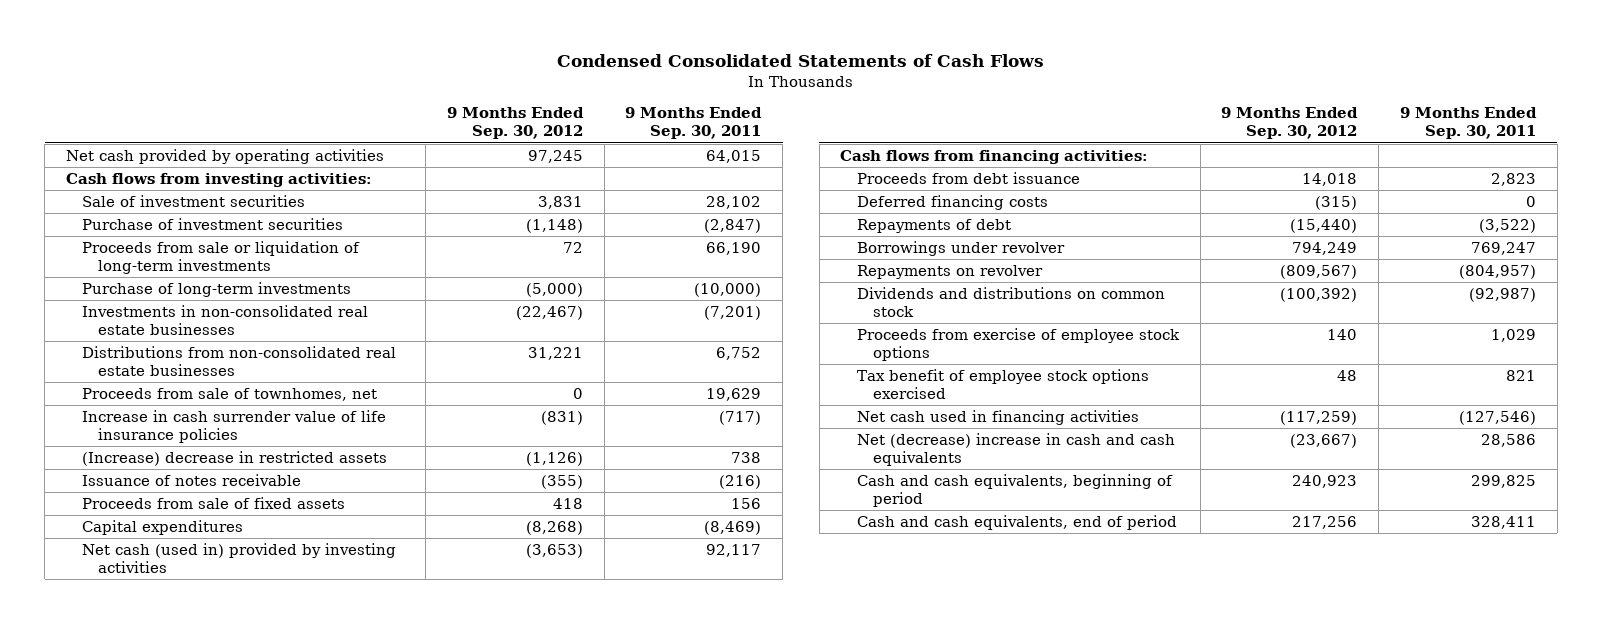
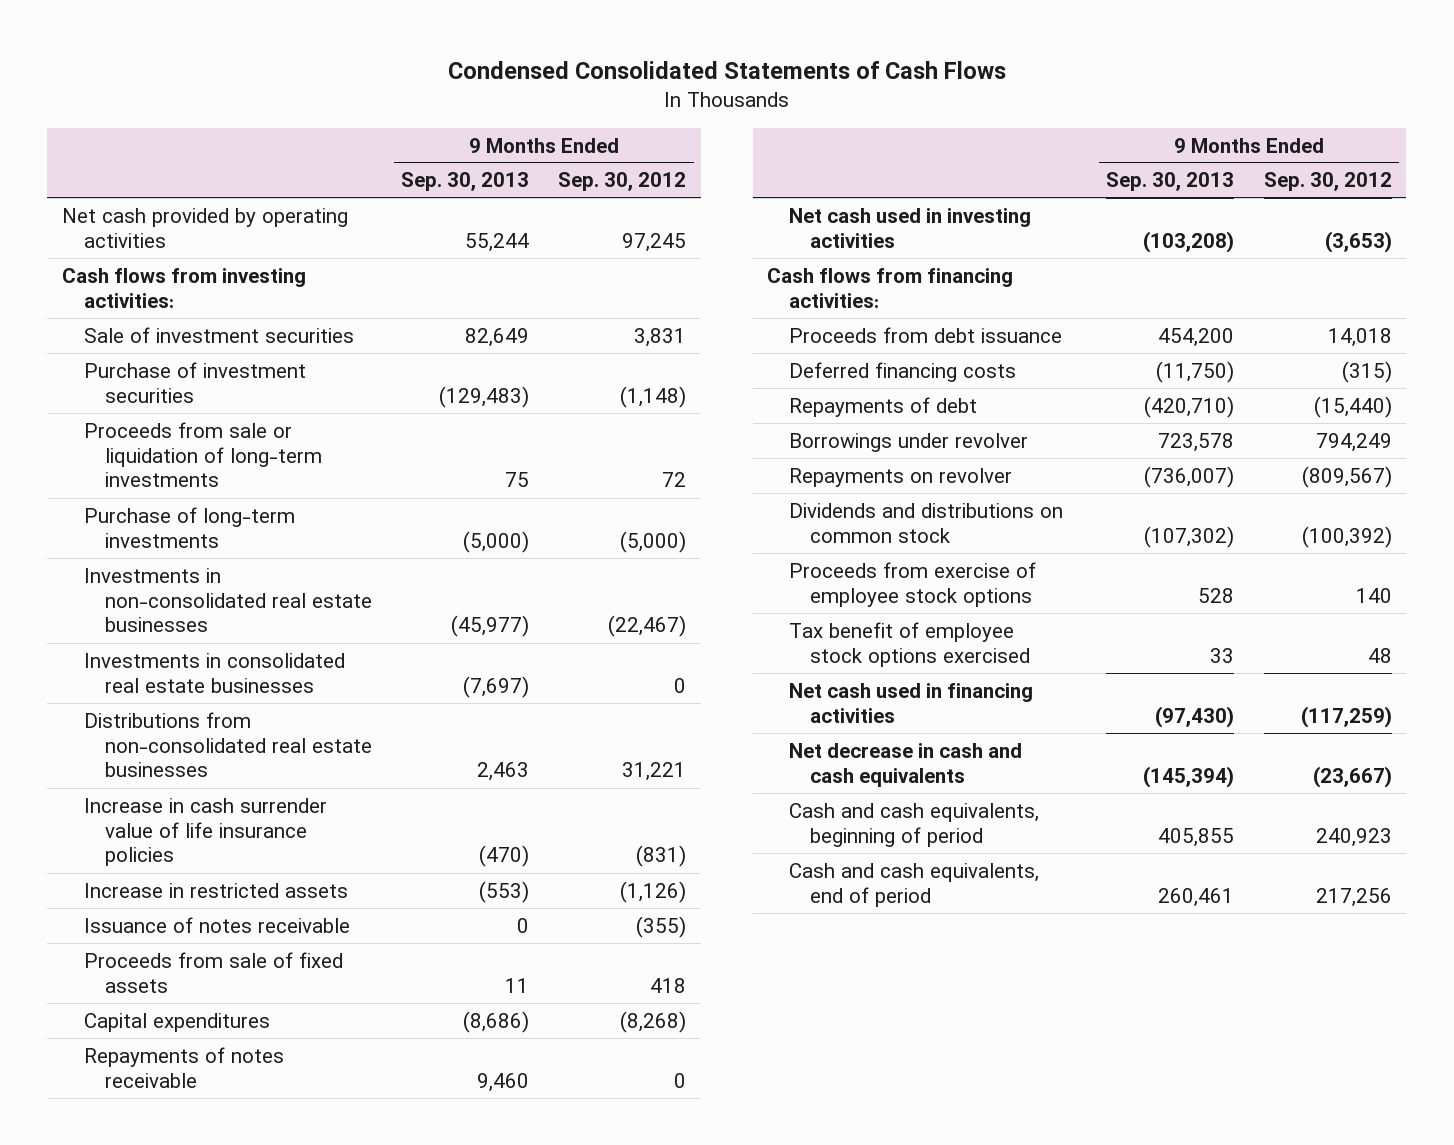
[625,107,763,140] 9 Months Ended Sep. 30, 2011 -> none
none -> [401,172,530,192] Sep. 30, 2013
none -> [83,652,345,693] Investments in consolidated real estate businesses
[82,387,378,401] Proceeds from sale of townhomes, net -> none
[82,450,388,466] (Increase) decrease in restricted assets -> [83,882,348,898] Increase in restricted assets
none -> [83,1046,284,1088] Repayments of notes receivable
[82,542,397,573] Net cash (used in) provided by investing activities -> [788,207,1031,248] Net cash used in investing activities
[856,432,1175,466] Net (decrease) increase in cash and cash equivalents -> [788,742,1022,787] Net decrease in cash and cash equivalents

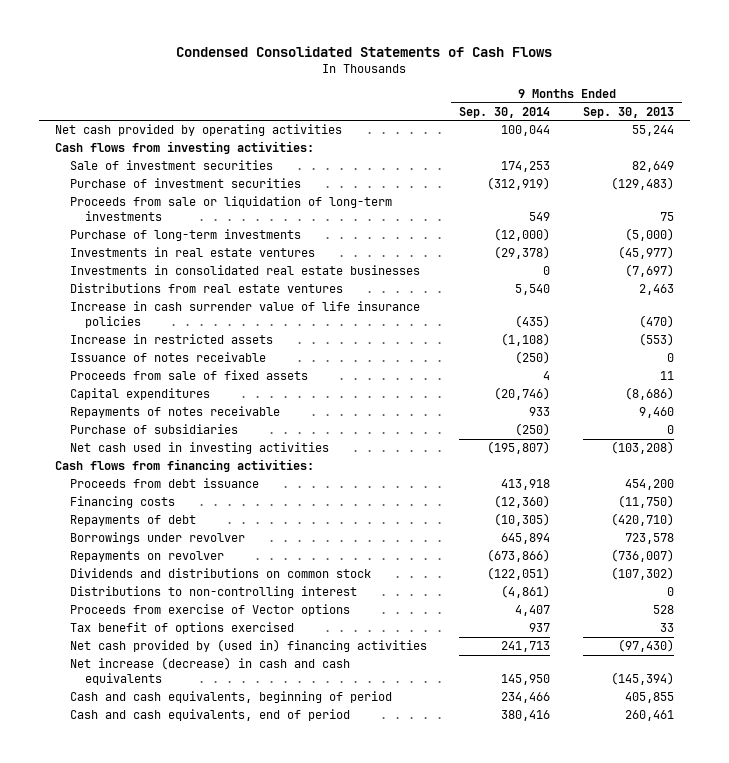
[558,172,687,192] Sep. 30, 2012 -> none
none -> [459,106,551,118] Sep. 30, 2014
[83,567,372,633] Investments in non-consolidated real estate businesses -> [69,247,315,258] Investments in real estate ventures
[83,711,372,778] Distributions from non-consolidated real estate businesses -> [69,283,343,294] Distributions from real estate ventures
none -> [69,424,238,435] Purchase of subsidiaries
[788,361,1016,382] Deferred financing costs -> [69,496,175,509] Financing costs
none -> [69,586,357,599] Distributions to non-controlling interest
[788,561,1036,607] Proceeds from exercise of employee stock options -> [69,604,350,617] Proceeds from exercise of Vector options
[788,621,1031,667] Tax benefit of employee stock options exercised -> [69,622,294,635] Tax benefit of options exercised
[788,682,1033,723] Net cash used in financing activities -> [69,639,427,653] Net cash provided by (used in) financing activities
[788,742,1022,787] Net decrease in cash and cash equivalents -> [69,657,350,686] Net increase (decrease) in cash and cash equivalents

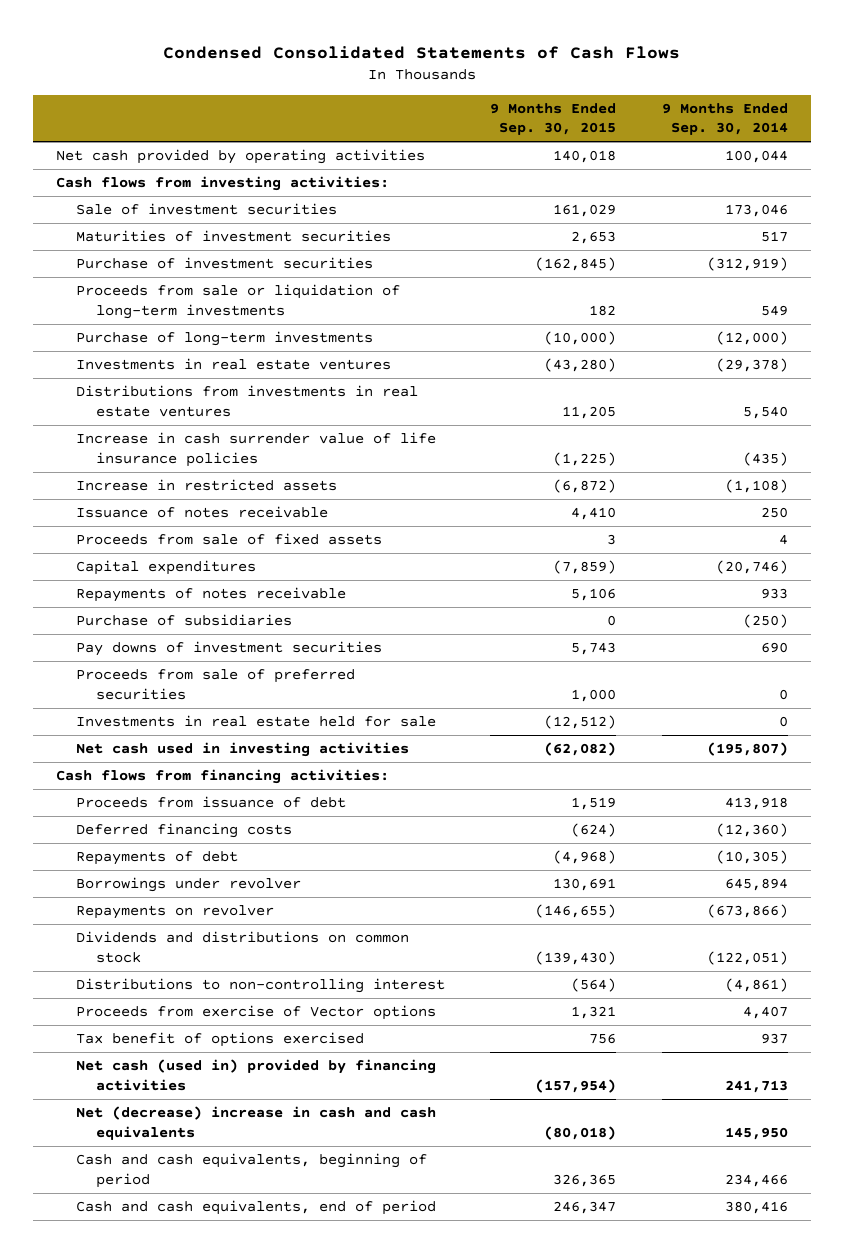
[582,106,674,118] Sep. 30, 2013 -> none
none -> [490,102,617,136] 9 Months Ended Sep. 30, 2015
[501,161,551,173] 174,253 -> [725,204,789,218] 173,046
none -> [75,230,391,243] Maturities of investment securities
[69,265,420,276] Investments in consolidated real estate businesses -> none
[69,283,343,294] Distributions from real estate ventures -> [75,385,418,417] Distributions from investments in real estate ventures
[515,351,551,365] (250) -> [761,507,789,519] 250
none -> [75,641,382,657] Pay downs of investment securities
none -> [75,669,355,700] Proceeds from sale of preferred securities
none -> [75,715,436,728] Investments in real estate held for sale
[69,478,259,489] Proceeds from debt issuance -> [75,796,346,809] Proceeds from issuance of debt
[69,496,175,509] Financing costs -> [75,823,292,839] Deferred financing costs
[69,639,427,653] Net cash provided by (used in) financing activities -> [75,1059,436,1091] Net cash (used in) provided by financing activities
[69,657,350,686] Net increase (decrease) in cash and cash equivalents -> [75,1106,436,1140] Net (decrease) increase in cash and cash equivalents

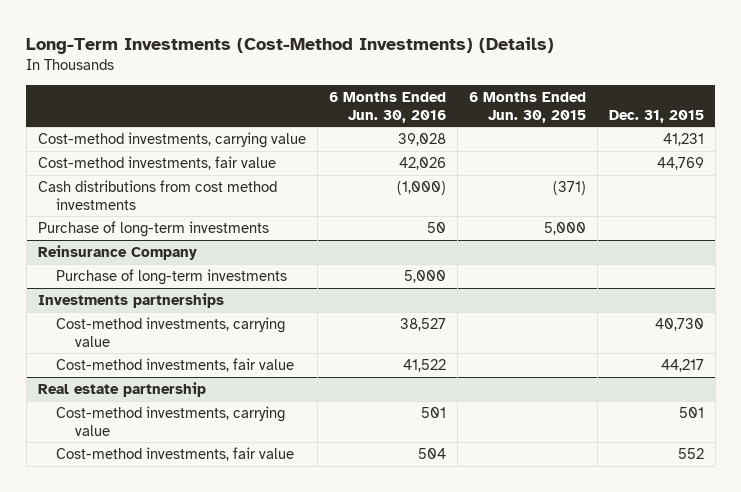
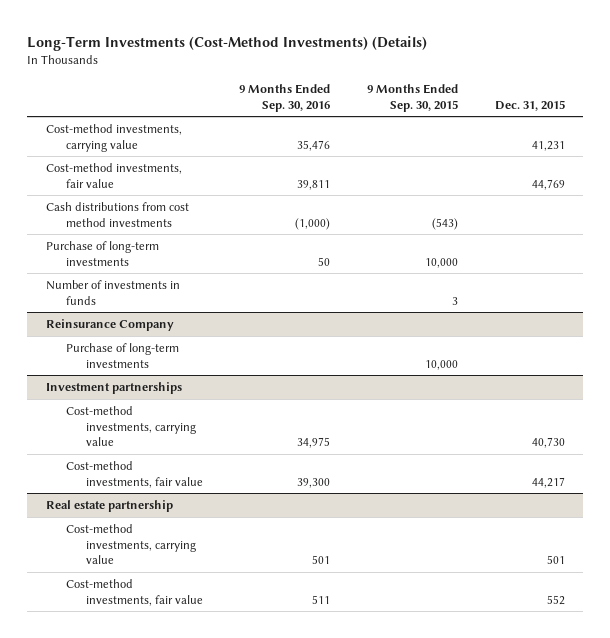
[328,91,446,123] 6 Months Ended Jun. 30, 2016 -> none
[468,91,586,123] 6 Months Ended Jun. 30, 2015 -> none
none -> [239,83,331,112] 9 Months Ended Sep. 30, 2016
none -> [367,83,459,112] 9 Months Ended Sep. 30, 2015
none -> [45,280,180,305] Number of investments in funds
[37,292,224,308] Investments partnerships -> [45,382,182,395] Investment partnerships

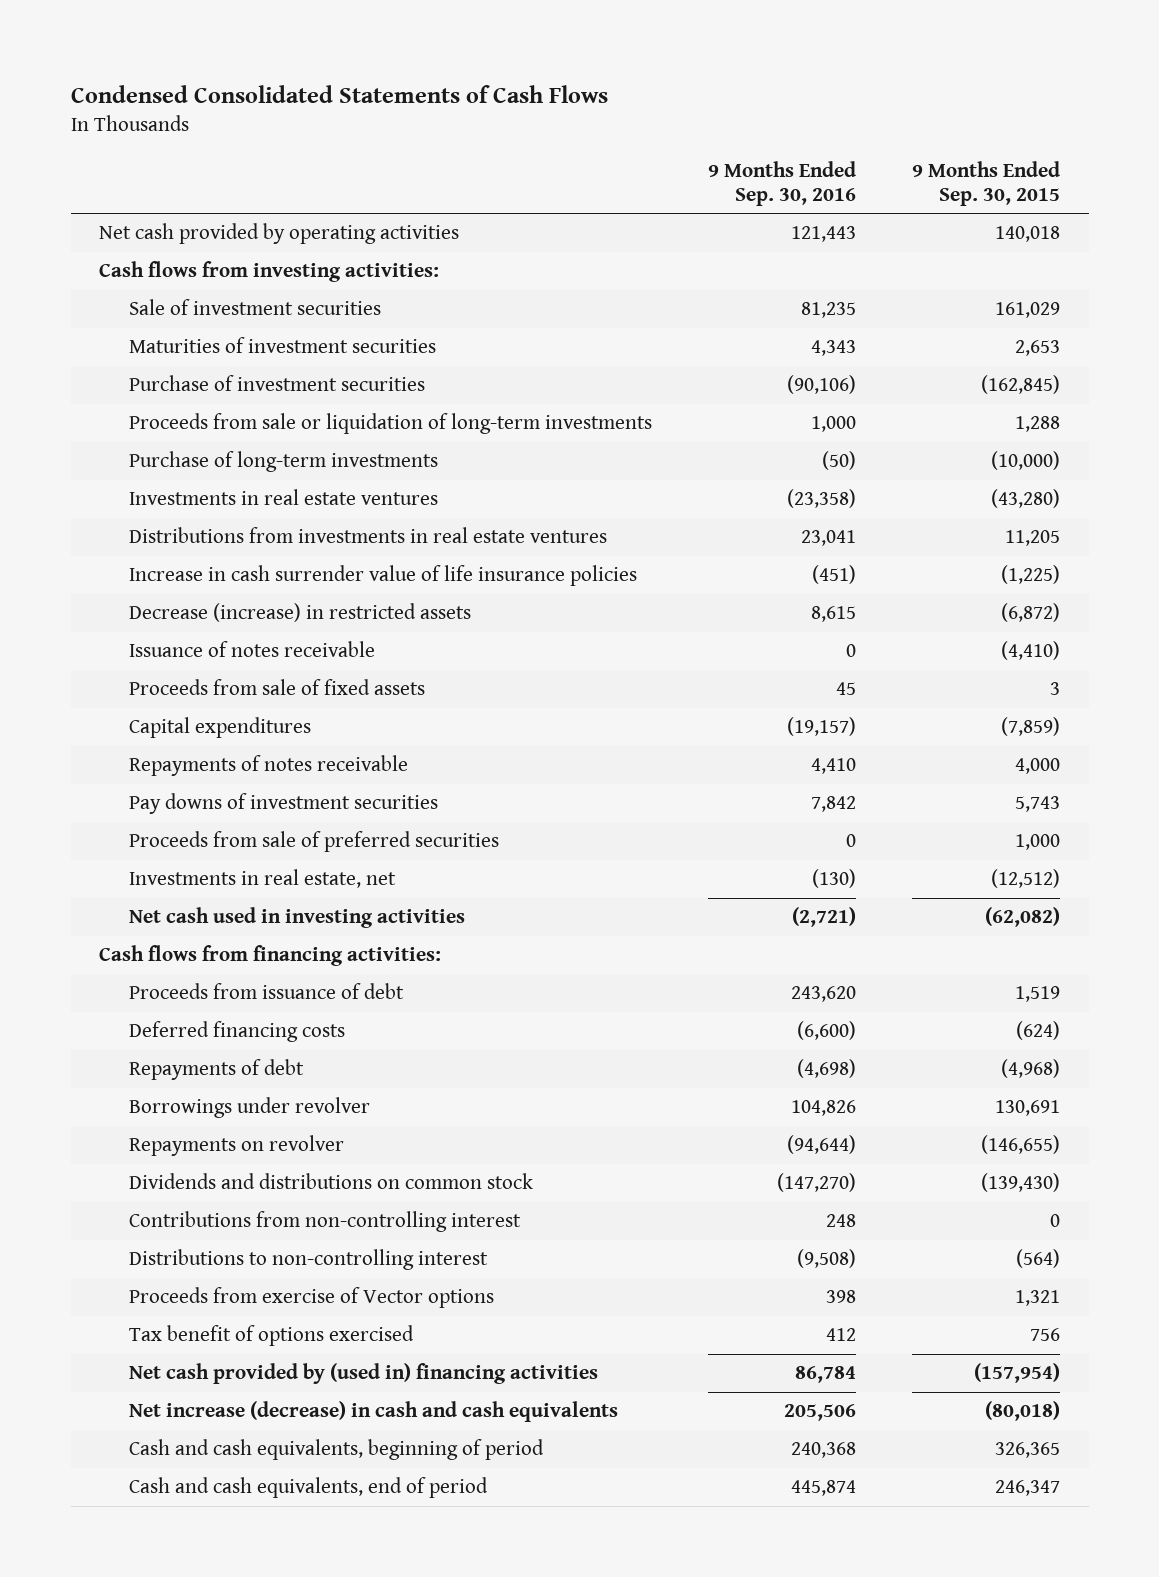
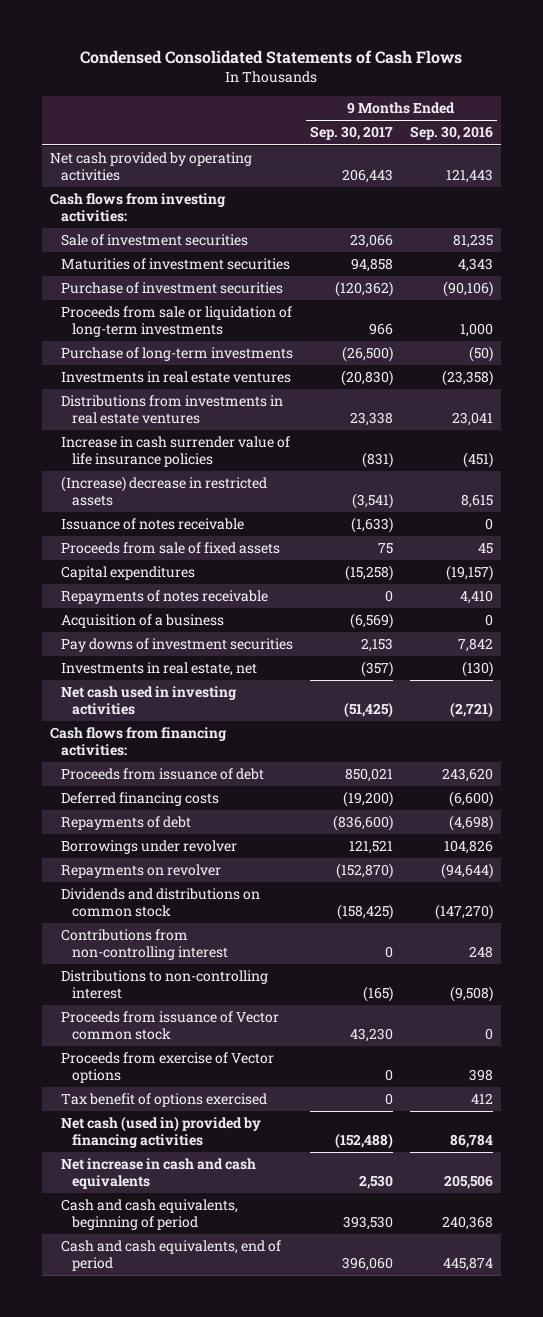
[912,160,1061,206] 9 Months Ended Sep. 30, 2015 -> none
none -> [310,126,394,141] Sep. 30, 2017
[129,603,472,623] Decrease (increase) in restricted assets -> [61,476,268,506] (Increase) decrease in restricted assets
none -> [61,614,225,629] Acquisition of a business
[129,831,500,853] Proceeds from sale of preferred securities -> none
none -> [61,1011,280,1040] Proceeds from issuance of Vector common stock
[129,1363,599,1385] Net cash provided by (used in) financing activities -> [61,1116,262,1148] Net cash (used in) provided by financing activities
[129,1401,619,1423] Net increase (decrease) in cash and cash equivalents -> [61,1158,257,1189] Net increase in cash and cash equivalents

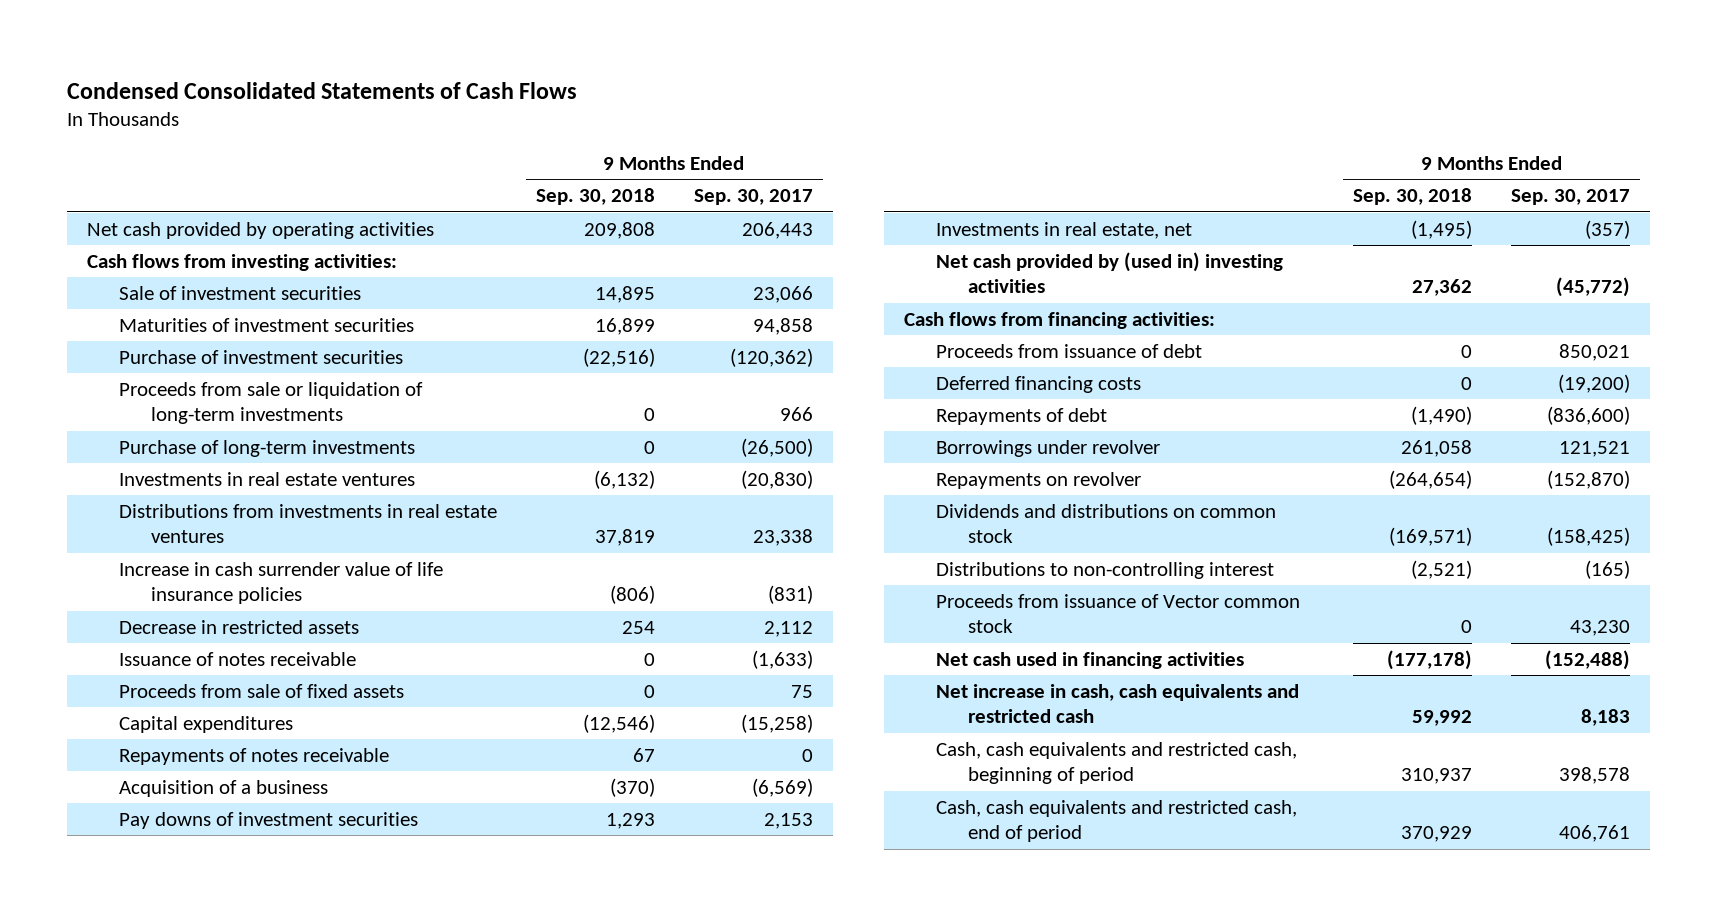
[409,126,493,141] Sep. 30, 2016 -> none
none -> [535,188,655,206] Sep. 30, 2018
[61,476,268,506] (Increase) decrease in restricted assets -> [118,619,359,634] Decrease in restricted assets
[352,492,394,509] (3,541) -> [764,620,814,637] 2,112
[61,686,238,715] Net cash used in investing activities -> [935,251,1283,293] Net cash provided by (used in) investing activities
[344,701,394,718] (51,425) -> [1556,276,1631,297] (45,772)
[61,929,229,960] Contributions from non-controlling interest -> none
[61,1052,275,1083] Proceeds from exercise of Vector options -> none
[61,1093,268,1108] Tax benefit of options exercised -> none
[61,1116,262,1148] Net cash (used in) provided by financing activities -> [935,651,1244,669] Net cash used in financing activities
[61,1158,257,1189] Net increase in cash and cash equivalents -> [935,683,1299,723] Net increase in cash, cash equivalents and restricted cash
[359,1174,394,1189] 2,530 -> [1581,708,1631,726] 8,183
[61,1199,239,1230] Cash and cash equivalents, beginning of period -> [935,741,1297,784] Cash, cash equivalents and restricted cash, beginning of period
[343,1215,394,1230] 393,530 -> [1559,766,1631,784] 398,578
[61,1240,282,1271] Cash and cash equivalents, end of period -> [935,799,1297,842] Cash, cash equivalents and restricted cash, end of period
[342,1256,394,1271] 396,060 -> [1559,824,1631,842] 406,761

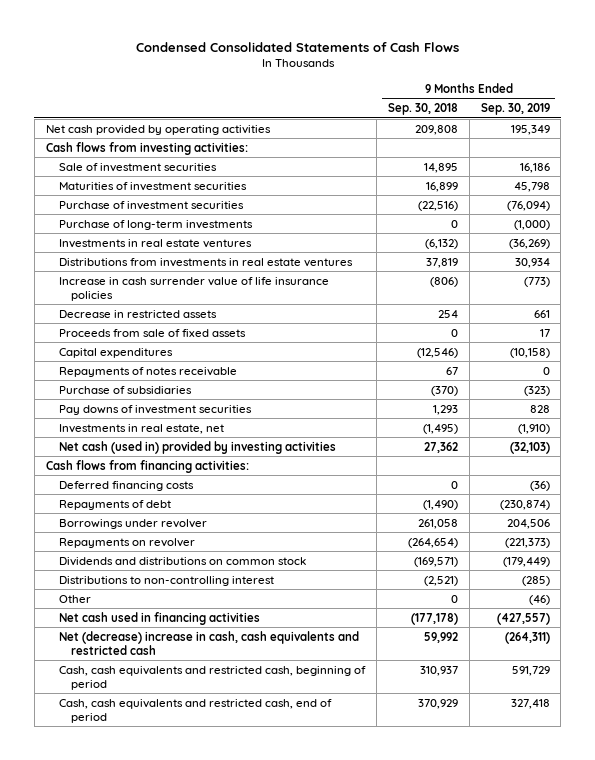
[694,189,814,206] Sep. 30, 2017 -> none
none -> [480,103,550,116] Sep. 30, 2019
[118,381,423,424] Proceeds from sale or liquidation of long-term investments -> none
[118,651,356,666] Issuance of notes receivable -> none
[118,779,328,797] Acquisition of a business -> none
none -> [58,385,192,394] Purchase of subsidiaries
[935,251,1283,293] Net cash provided by (used in) investing activities -> [58,440,336,454] Net cash (used in) provided by investing activities
[935,343,1202,358] Proceeds from issuance of debt -> none
[935,593,1300,633] Proceeds from issuance of Vector common stock -> none
none -> [58,594,91,603] Other
[935,683,1299,723] Net increase in cash, cash equivalents and restricted cash -> [58,630,359,655] Net (decrease) increase in cash, cash equivalents and restricted cash

